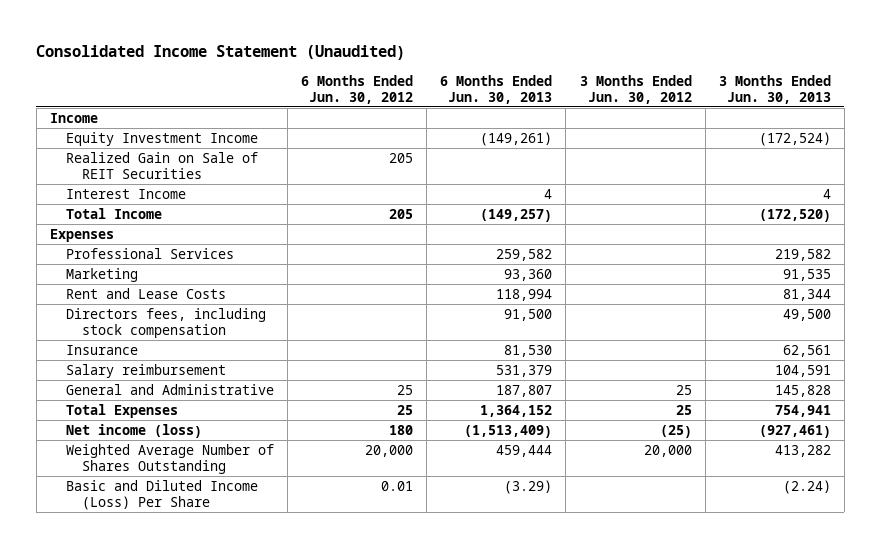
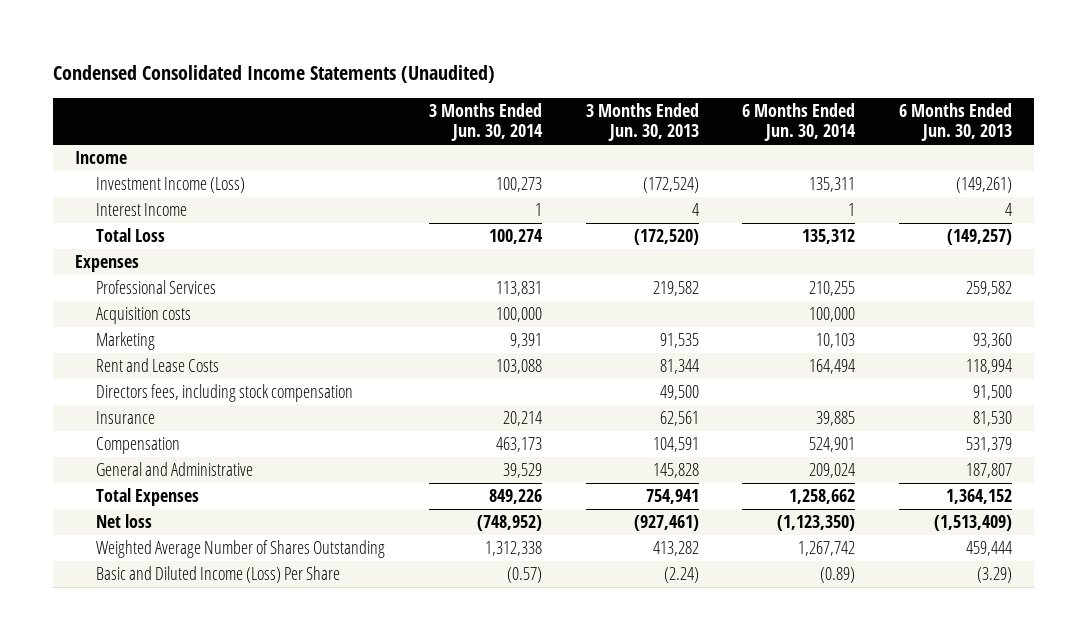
[36,45,406,61] Consolidated Income Statement (Unaudited) -> [53,65,496,84] Condensed Consolidated Income Statements (Unaudited)
[301,74,414,104] 6 Months Ended Jun. 30, 2012 -> none
[579,74,692,104] 3 Months Ended Jun. 30, 2012 -> none
none -> [428,103,543,142] 3 Months Ended Jun. 30, 2014
none -> [742,103,857,142] 6 Months Ended Jun. 30, 2014
[65,151,258,179] Realized Gain on Sale of REIT Securities -> none
[65,131,258,146] Equity Investment Income -> [96,177,246,194] Investment Income (Loss)
[65,207,162,219] Total Income -> [96,228,166,243] Total Loss
none -> [96,307,192,325] Acquisition costs
[65,363,226,378] Salary reimbursement -> [96,437,181,455] Compensation
[65,423,202,438] Net income (loss) -> [96,514,153,529] Net loss

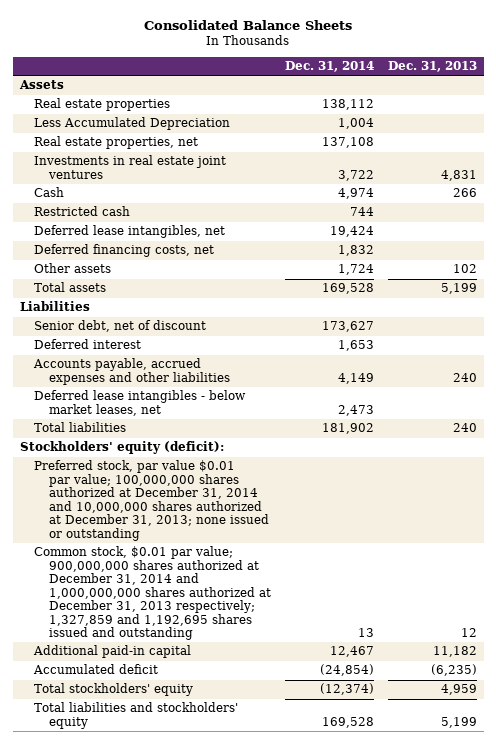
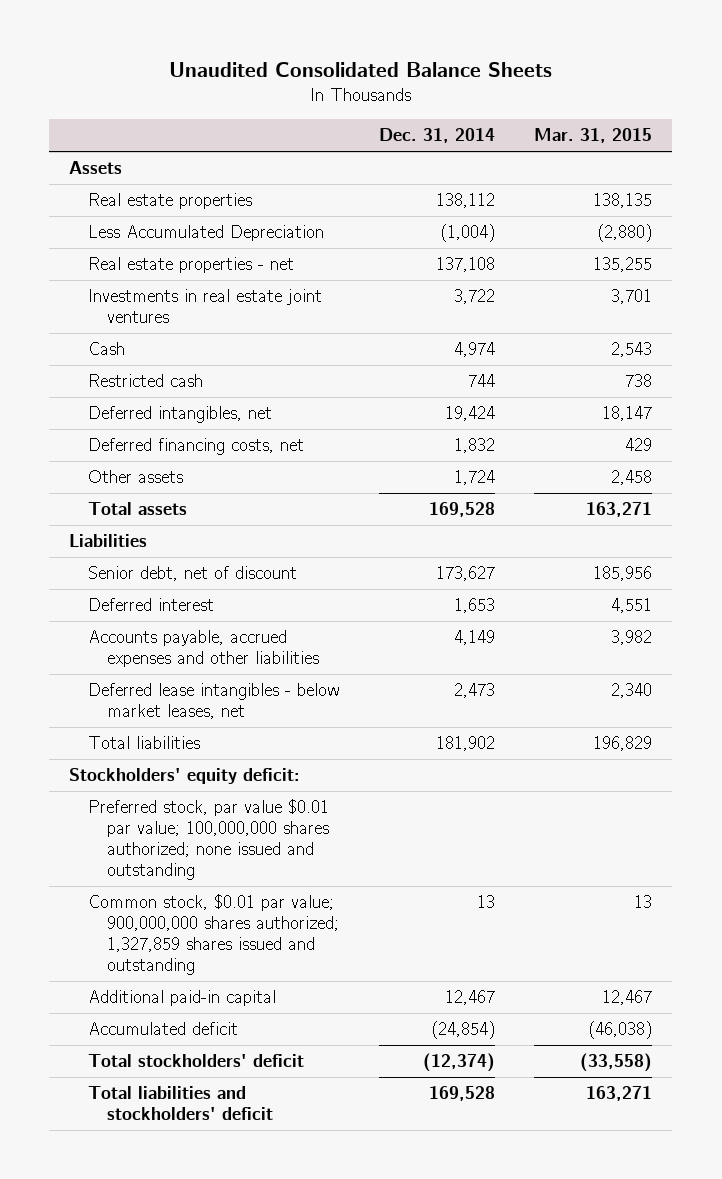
[144,20,353,31] Consolidated Balance Sheets -> [168,62,552,78] Unaudited Consolidated Balance Sheets
[387,61,477,73] Dec. 31, 2013 -> none
none -> [534,128,653,144] Mar. 31, 2015
[337,118,374,130] 1,004 -> [439,224,495,243] (1,004)
[34,136,199,150] Real estate properties, net -> [88,257,295,274] Real estate properties - net
[34,225,226,239] Deferred lease intangibles, net -> [88,406,273,424] Deferred intangibles, net
[19,441,224,455] Stockholders' equity (deficit): -> [69,768,301,785] Stockholders' equity deficit:
[34,460,269,541] Preferred stock, par value $0.01 par value; 100,000,000 shares authorized at December 31, 2014 and 10,000,000 shares authorized at December 31, 2013; none issued or outstanding -> [88,799,330,881] Preferred stock, par value $0.01 par value; 100,000,000 shares authorized; none issued and outstanding
[34,546,271,641] Common stock, $0.01 par value; 900,000,000 shares authorized at December 31, 2014 and 1,000,000,000 shares authorized at December 31, 2013 respectively; 1,327,859 and 1,192,695 shares issued and outstanding -> [88,894,339,976] Common stock, $0.01 par value; 900,000,000 shares authorized; 1,327,859 shares issued and outstanding
[34,683,194,697] Total stockholders' equity -> [88,1054,305,1068] Total stockholders' deficit
[34,702,239,729] Total liabilities and stockholders' equity -> [88,1086,273,1121] Total liabilities and stockholders' deficit

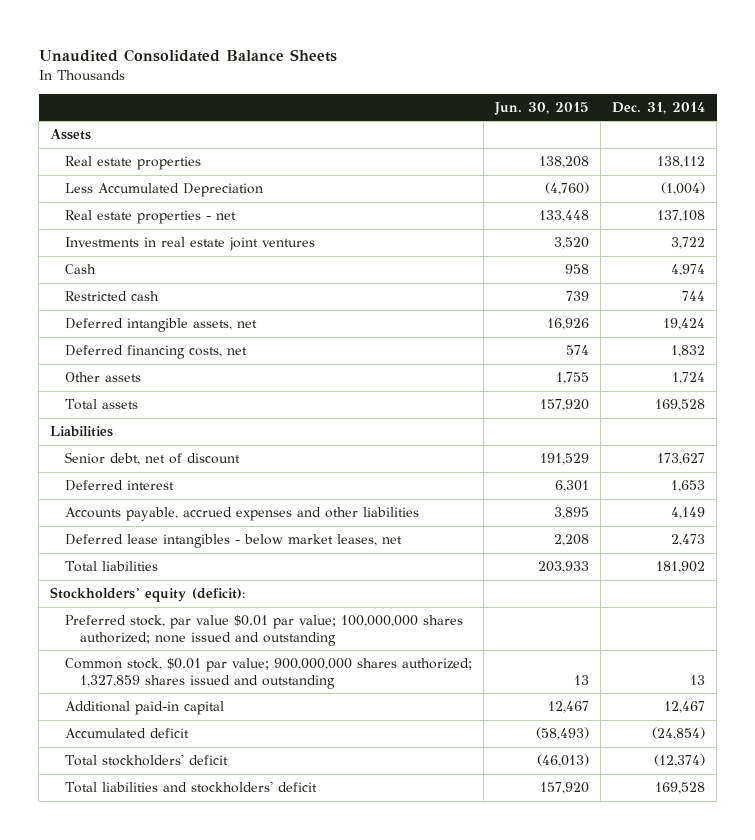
[534,128,653,144] Mar. 31, 2015 -> none
none -> [494,101,590,115] Jun. 30, 2015
[88,406,273,424] Deferred intangibles, net -> [65,318,258,333] Deferred intangible assets, net
[69,768,301,785] Stockholders' equity deficit: -> [50,587,246,603] Stockholders' equity (deficit):

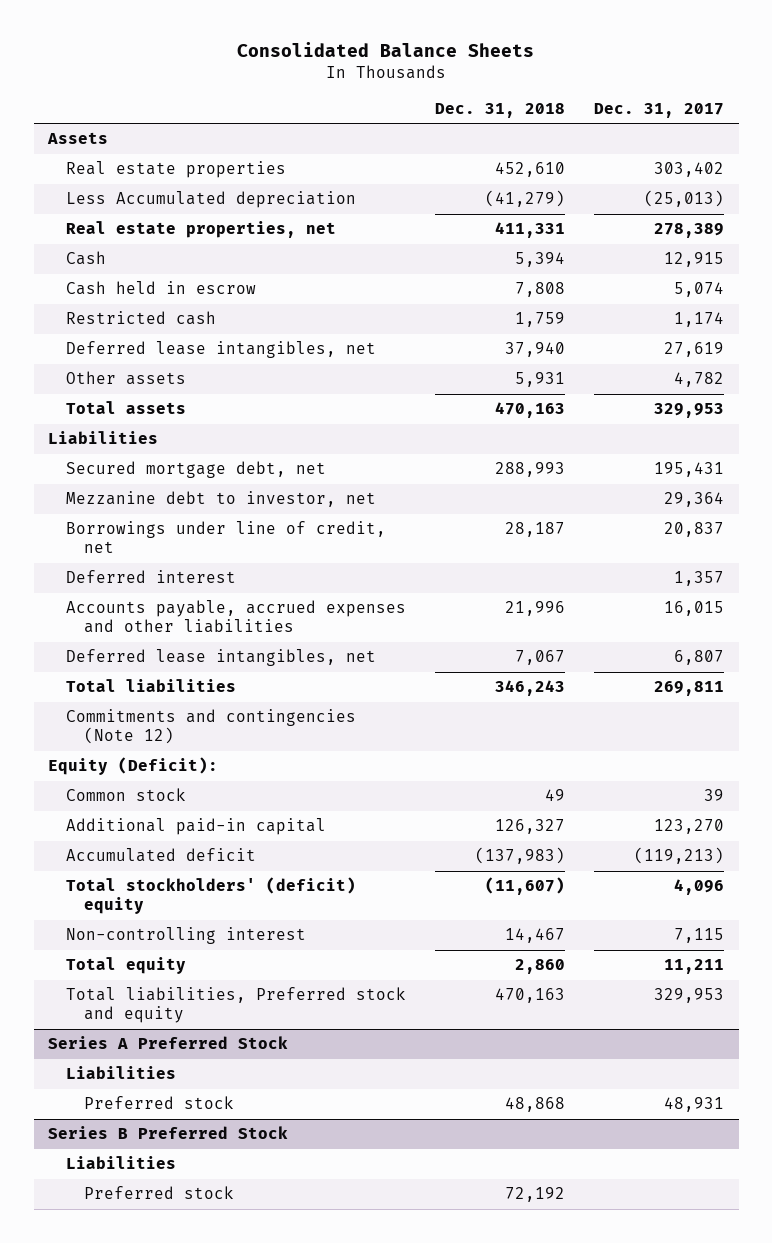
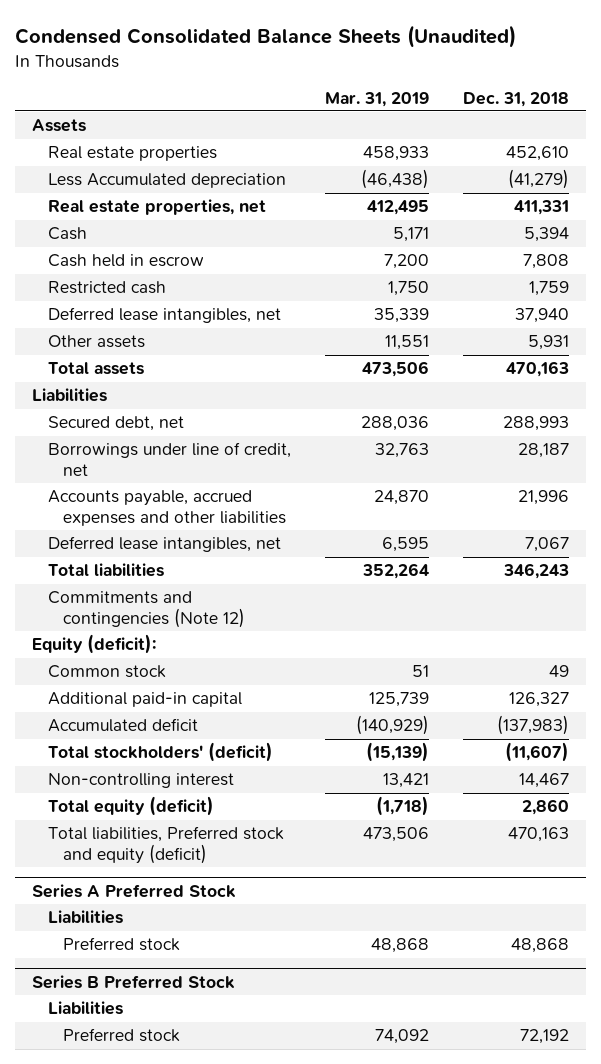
[237,42,535,58] Consolidated Balance Sheets -> [15,24,517,48] Condensed Consolidated Balance Sheets (Unaudited)
[594,102,725,118] Dec. 31, 2017 -> none
none -> [324,91,429,107] Mar. 31, 2019
[65,491,376,508] Mezzanine debt to investor, net -> none
[65,461,326,479] Secured mortgage debt, net -> [47,416,184,432] Secured debt, net
[65,570,236,584] Deferred interest -> none
[48,757,219,776] Equity (Deficit): -> [32,634,157,655] Equity (deficit):
[65,877,356,914] Total stockholders' (deficit) equity -> [47,742,273,763] Total stockholders' (deficit)
[65,957,186,975] Total equity -> [47,796,214,817] Total equity (deficit)
[65,987,406,1023] Total liabilities, Preferred stock and equity -> [47,826,284,864] Total liabilities, Preferred stock and equity (deficit)

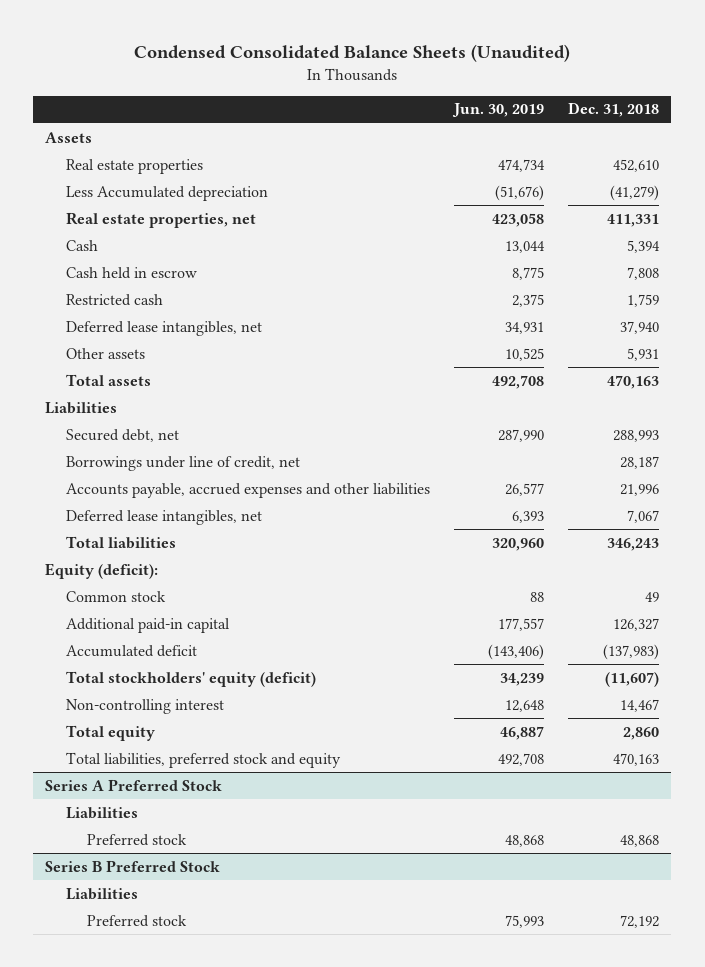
[324,91,429,107] Mar. 31, 2019 -> none
none -> [452,103,545,118] Jun. 30, 2019
[47,591,246,628] Commitments and contingencies (Note 12) -> none
[47,742,273,763] Total stockholders' (deficit) -> [66,670,317,687] Total stockholders' equity (deficit)
[47,796,214,817] Total equity (deficit) -> [66,724,156,741] Total equity
[47,826,284,864] Total liabilities, Preferred stock and equity (deficit) -> [66,751,342,768] Total liabilities, preferred stock and equity

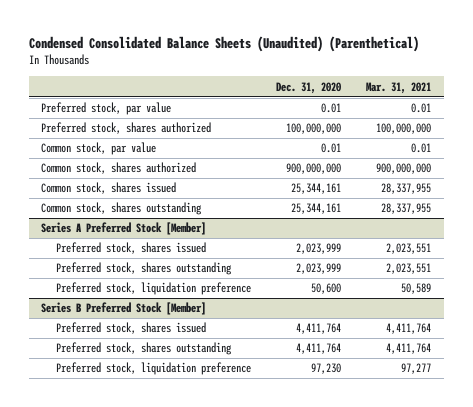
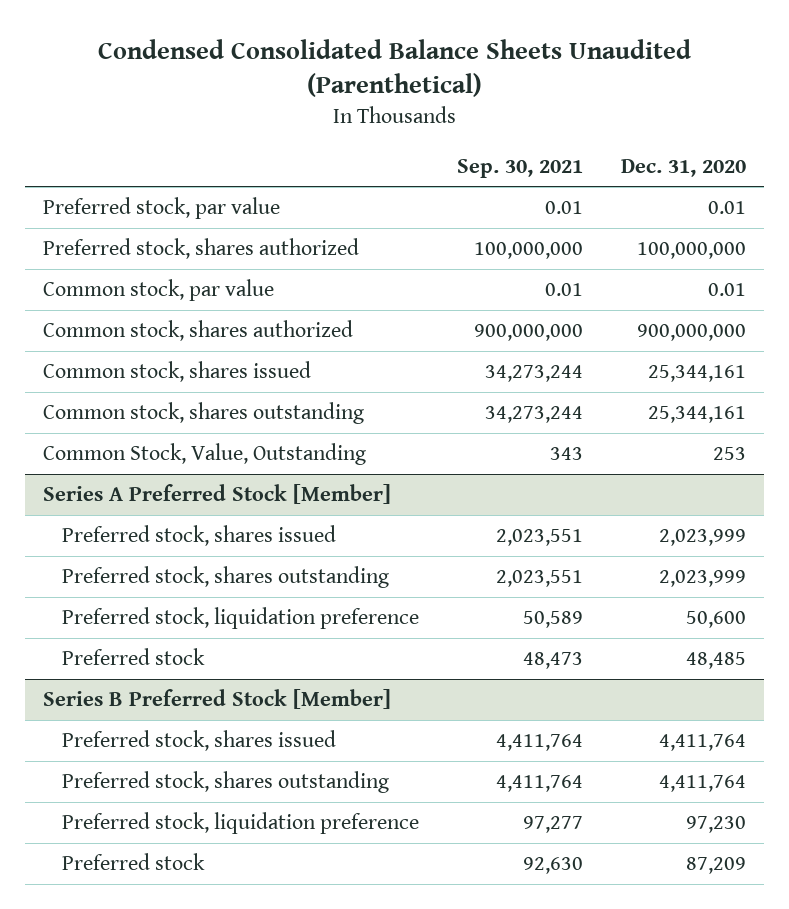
[28,35,419,52] Condensed Consolidated Balance Sheets (Unaudited) (Parenthetical) -> [97,38,691,98] Condensed Consolidated Balance Sheets Unaudited (Parenthetical)
[366,81,432,94] Mar. 31, 2021 -> none
none -> [456,158,583,178] Sep. 30, 2021
none -> [43,443,367,466] Common Stock, Value, Outstanding
none -> [62,648,206,666] Preferred stock
none -> [62,853,206,871] Preferred stock

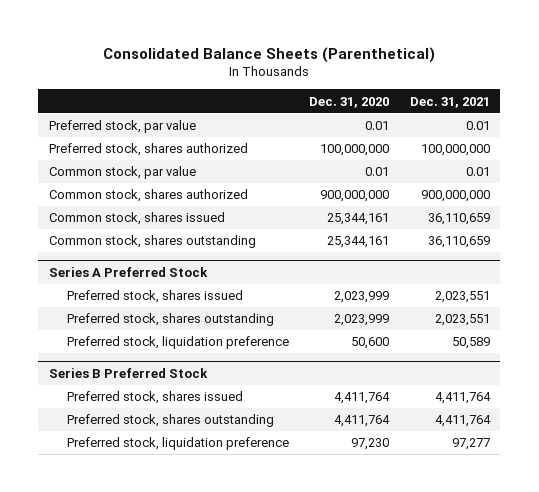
[97,38,691,98] Condensed Consolidated Balance Sheets Unaudited (Parenthetical) -> [103,46,436,63] Consolidated Balance Sheets (Parenthetical)
[456,158,583,178] Sep. 30, 2021 -> none
none -> [409,96,490,108] Dec. 31, 2021
[43,443,367,466] Common Stock, Value, Outstanding -> none
[43,484,392,505] Series A Preferred Stock [Member] -> [48,266,208,277] Series A Preferred Stock
[62,648,206,666] Preferred stock -> none
[43,689,392,710] Series B Preferred Stock [Member] -> [48,367,208,378] Series B Preferred Stock
[62,853,206,871] Preferred stock -> none

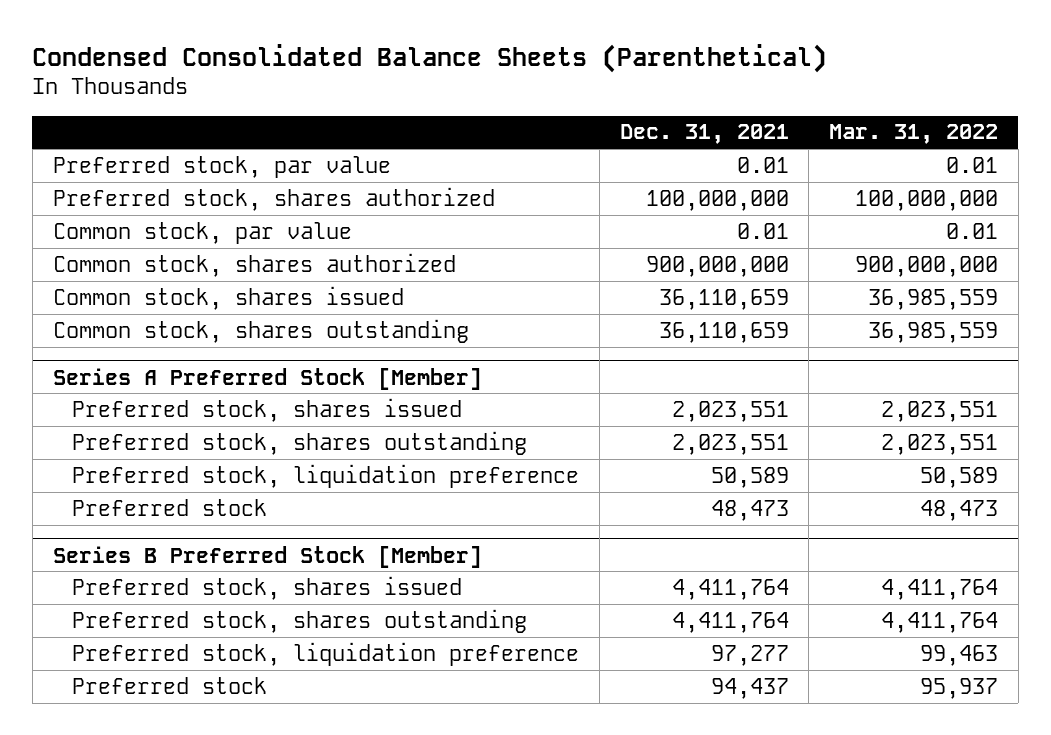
[103,46,436,63] Consolidated Balance Sheets (Parenthetical) -> [32,43,828,73] Condensed Consolidated Balance Sheets (Parenthetical)
[309,96,390,108] Dec. 31, 2020 -> none
none -> [829,124,999,145] Mar. 31, 2022
[48,266,208,277] Series A Preferred Stock -> [52,367,482,390] Series A Preferred Stock [Member]
none -> [72,498,268,516] Preferred stock
[48,367,208,378] Series B Preferred Stock -> [52,545,482,568] Series B Preferred Stock [Member]
none -> [72,676,268,694] Preferred stock

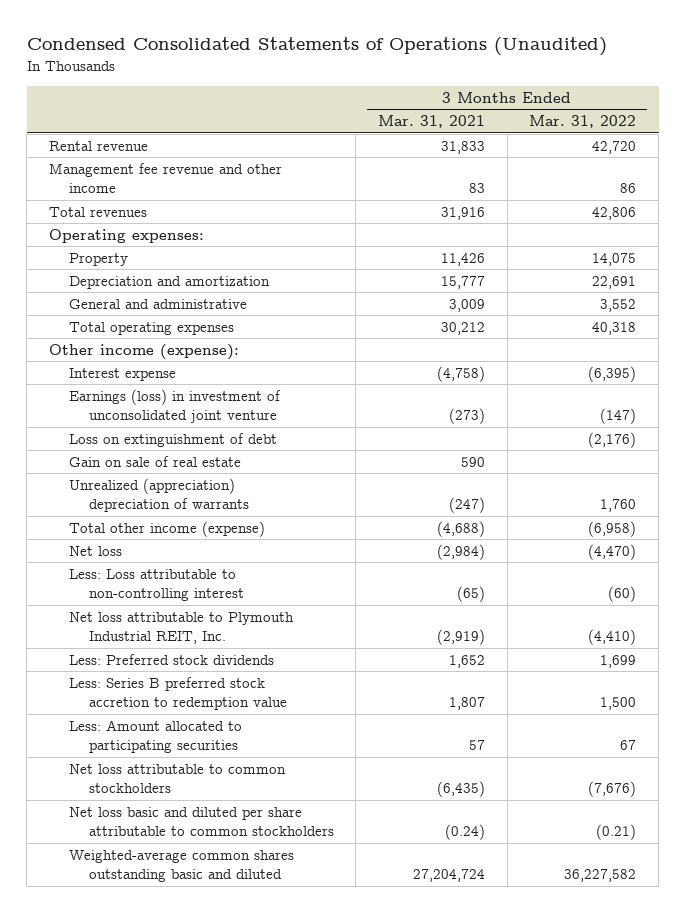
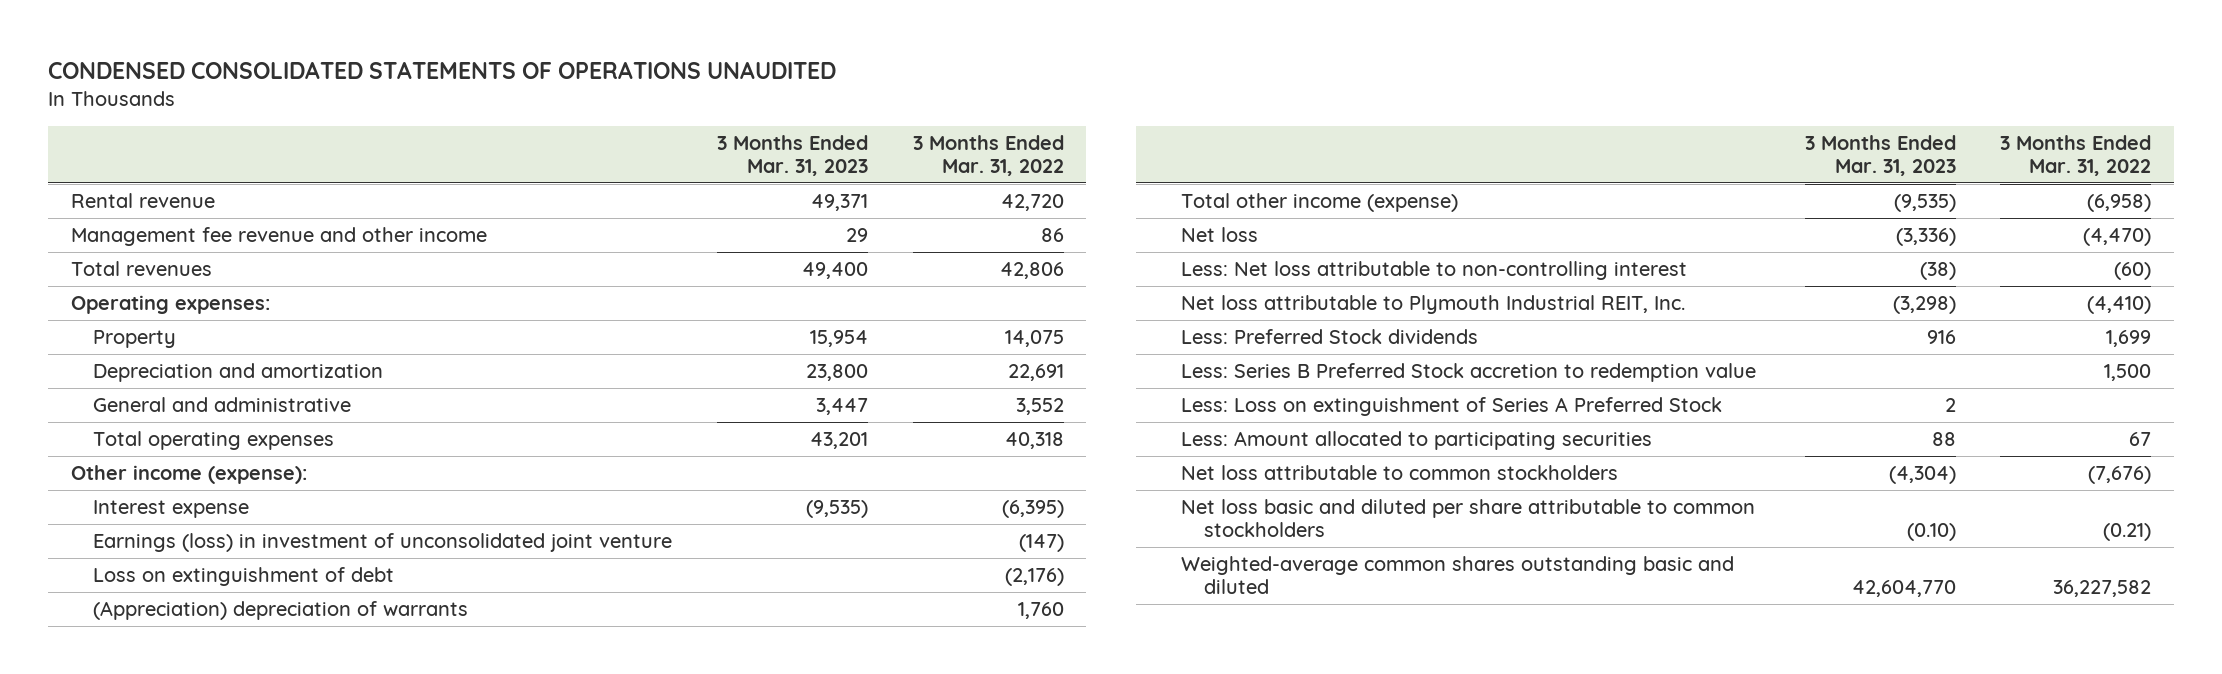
[26,37,607,57] Condensed Consolidated Statements of Operations (Unaudited) -> [48,61,837,80] CONDENSED CONSOLIDATED STATEMENTS OF OPERATIONS UNAUDITED
[378,115,486,129] Mar. 31, 2021 -> none
none -> [717,134,869,176] 3 Months Ended Mar. 31, 2023
[68,455,241,467] Gain on sale of real estate -> none
[68,477,249,513] Unrealized (appreciation) depreciation of warrants -> [93,601,469,621] (Appreciation) depreciation of warrants
[68,568,244,602] Less: Loss attributable to non-controlling interest -> [1180,261,1687,281] Less: Net loss attributable to non-controlling interest
[68,653,274,665] Less: Preferred stock dividends -> [1180,329,1478,345] Less: Preferred Stock dividends
[68,676,287,711] Less: Series B preferred stock accretion to redemption value -> [1180,363,1756,383] Less: Series B Preferred Stock accretion to redemption value
none -> [1180,397,1722,417] Less: Loss on extinguishment of Series A Preferred Stock

